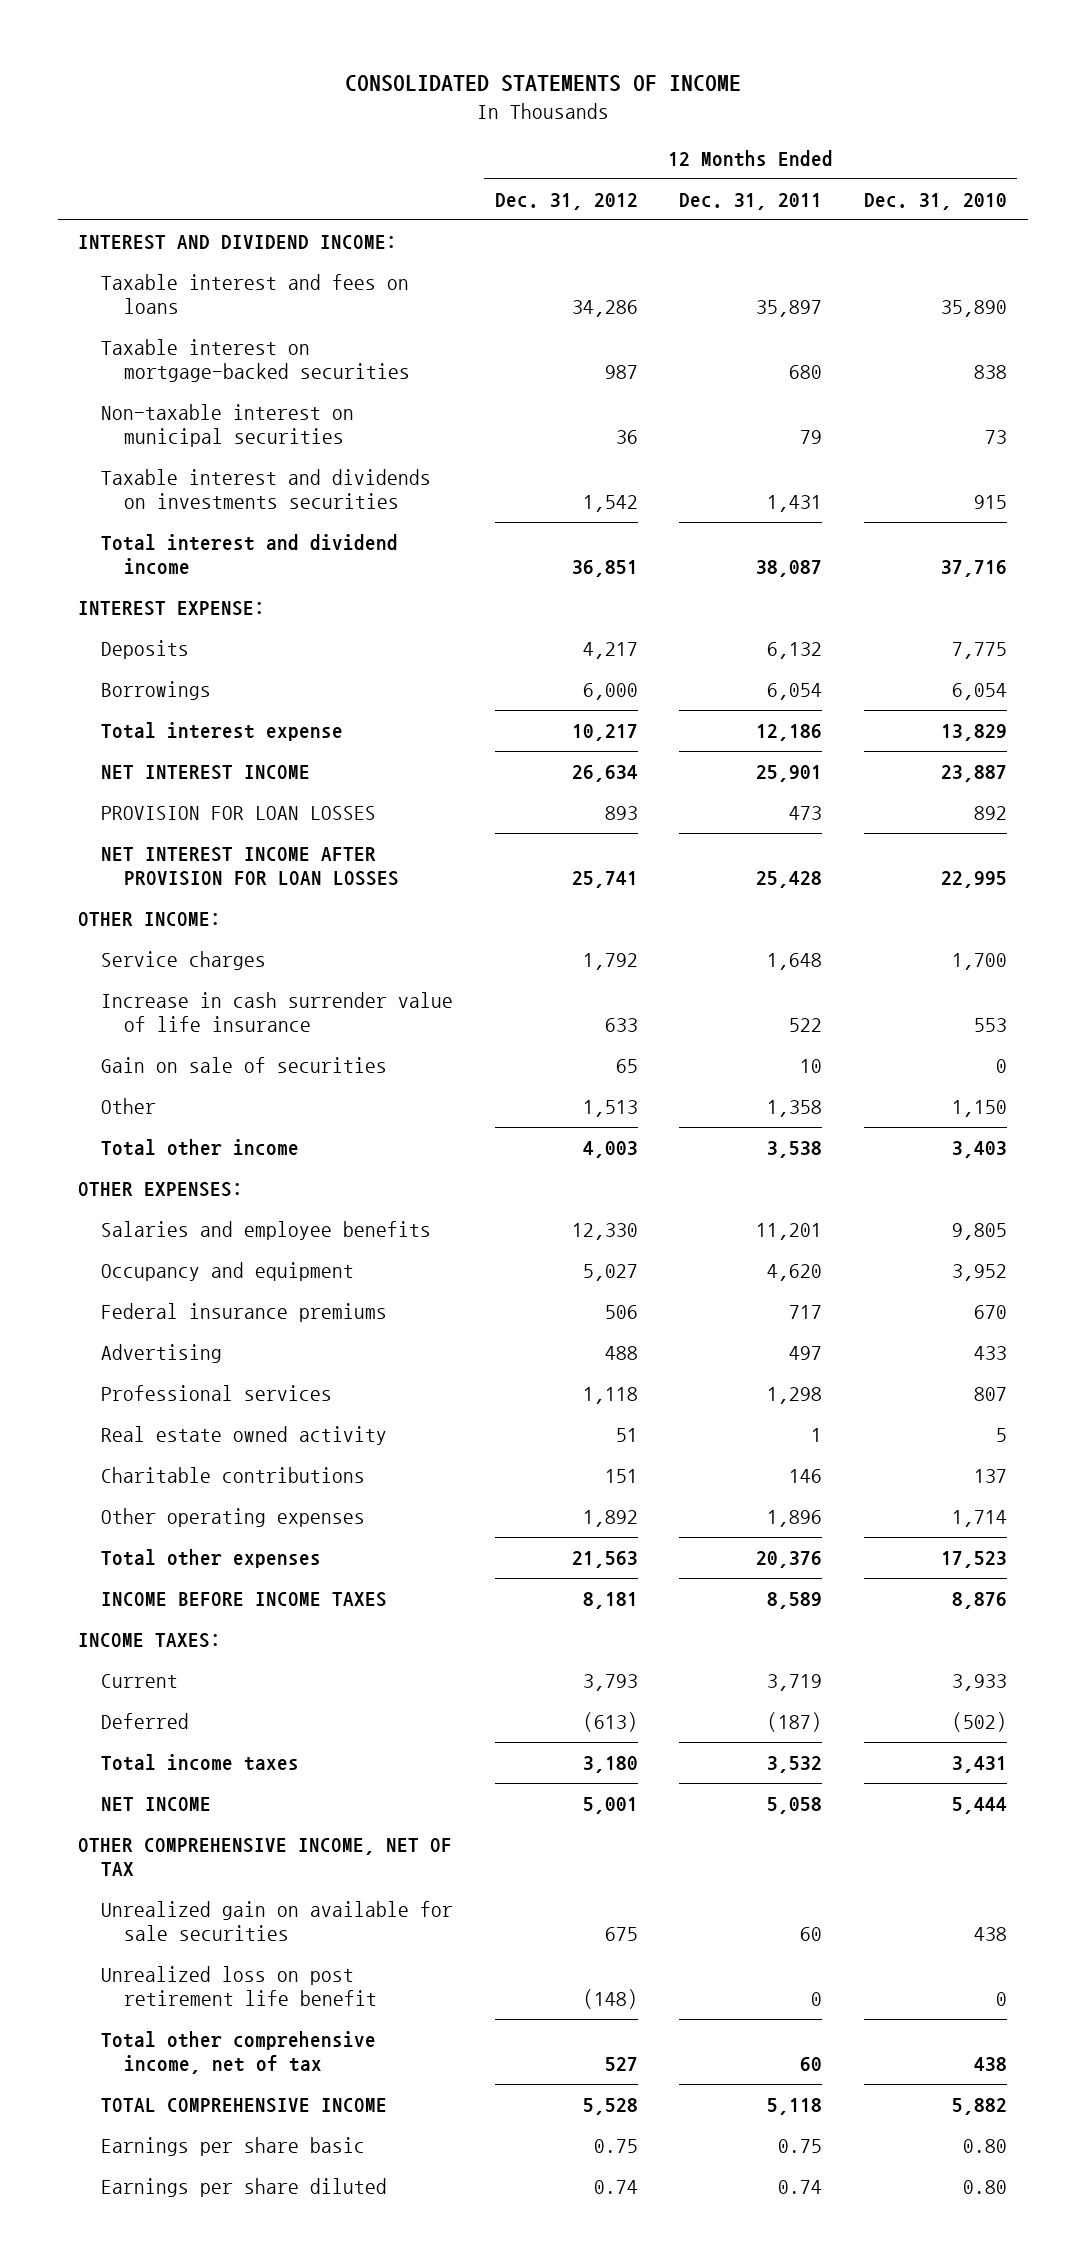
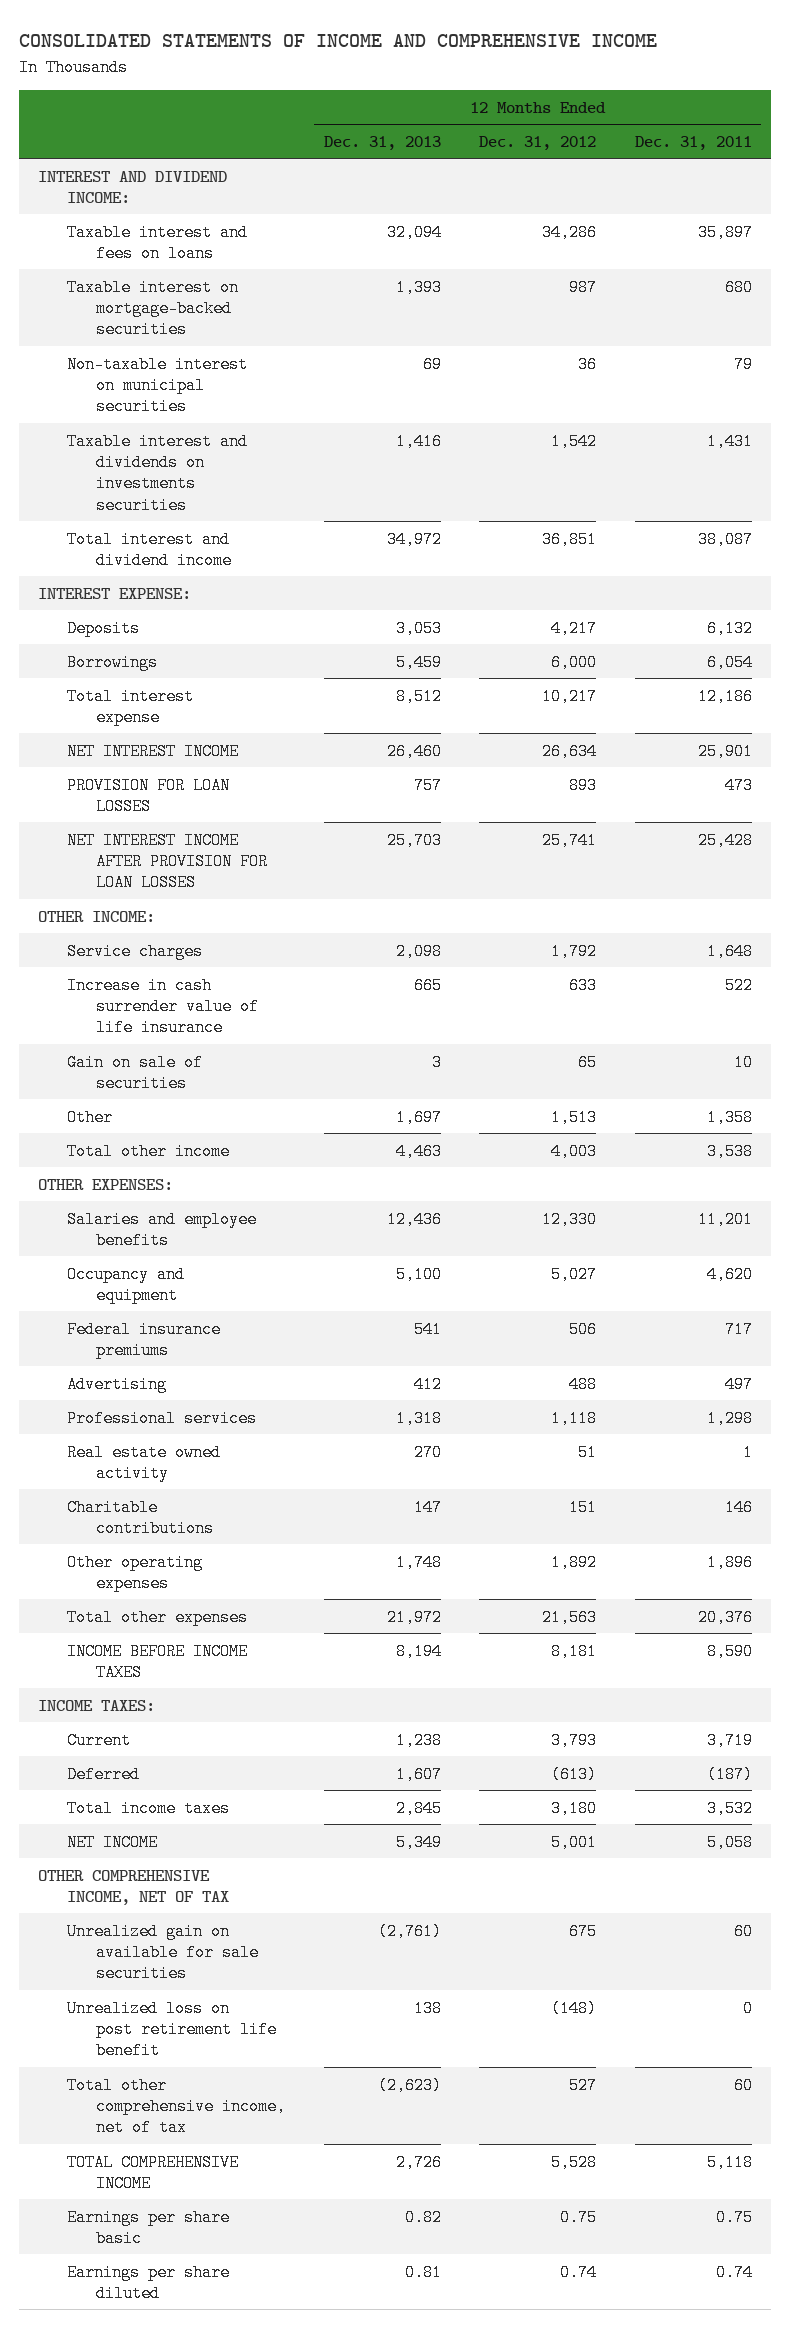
[344,74,741,92] CONSOLIDATED STATEMENTS OF INCOME -> [18,34,657,48] CONSOLIDATED STATEMENTS OF INCOME AND COMPREHENSIVE INCOME
[863,192,1007,210] Dec. 31, 2010 -> none
none -> [323,135,441,150] Dec. 31, 2013
[767,1591,823,1609] 8,589 -> [706,1642,753,1660] 8,590

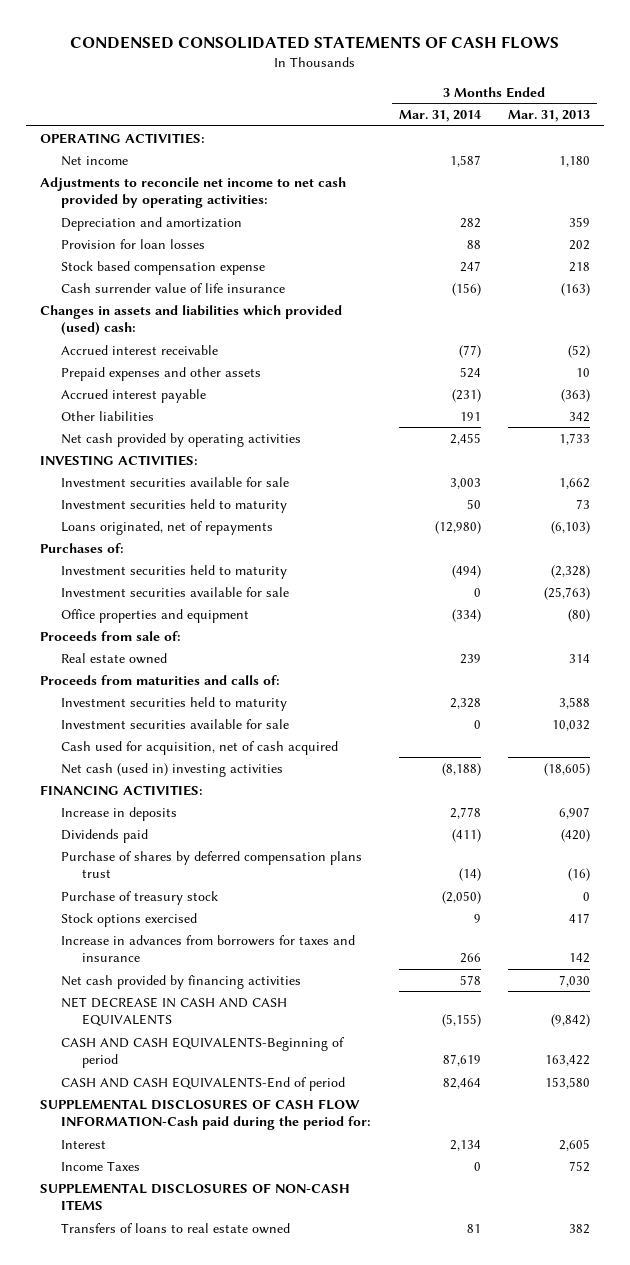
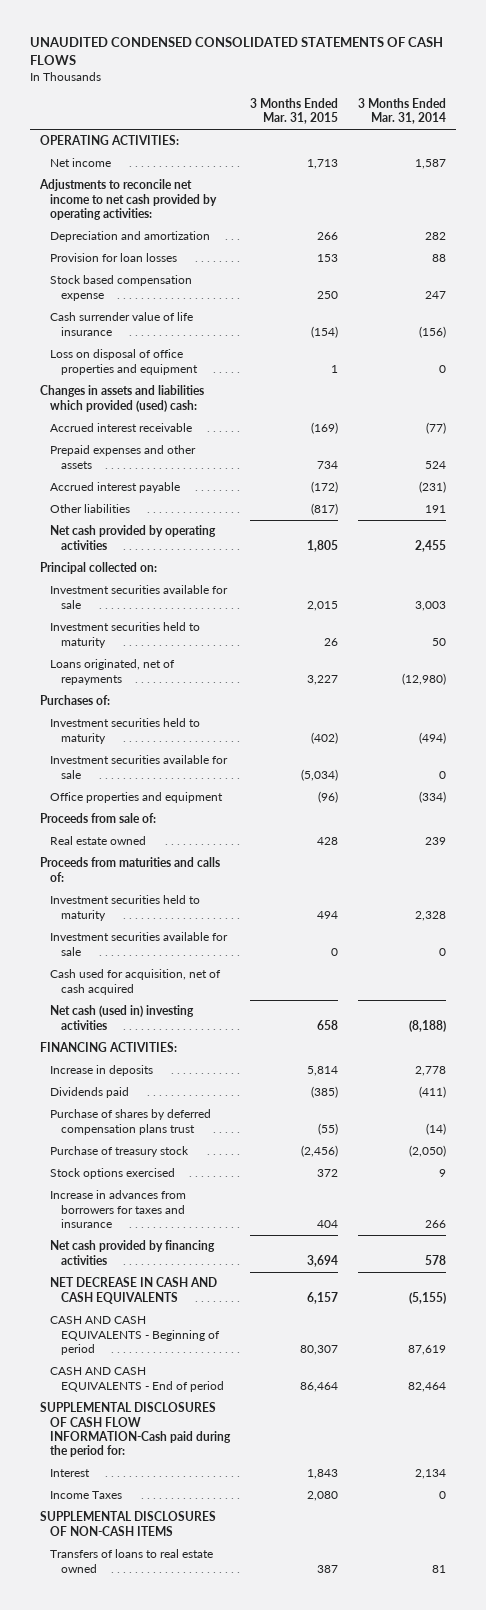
[69,35,559,49] CONDENSED CONSOLIDATED STATEMENTS OF CASH FLOWS -> [29,37,443,66] UNAUDITED CONDENSED CONSOLIDATED STATEMENTS OF CASH FLOWS
[508,110,591,123] Mar. 31, 2013 -> none
none -> [250,97,339,124] 3 Months Ended Mar. 31, 2015
none -> [50,349,198,375] Loss on disposal of office properties and equipment
[39,454,198,466] INVESTING ACTIVITIES: -> none
none -> [39,562,157,575] Principal collected on:
[60,1036,345,1069] CASH AND CASH EQUIVALENTS-Beginning of period -> [50,1316,220,1356] CASH AND CASH EQUIVALENTS - Beginning of period
[60,1076,345,1091] CASH AND CASH EQUIVALENTS-End of period -> [50,1367,224,1392] CASH AND CASH EQUIVALENTS - End of period

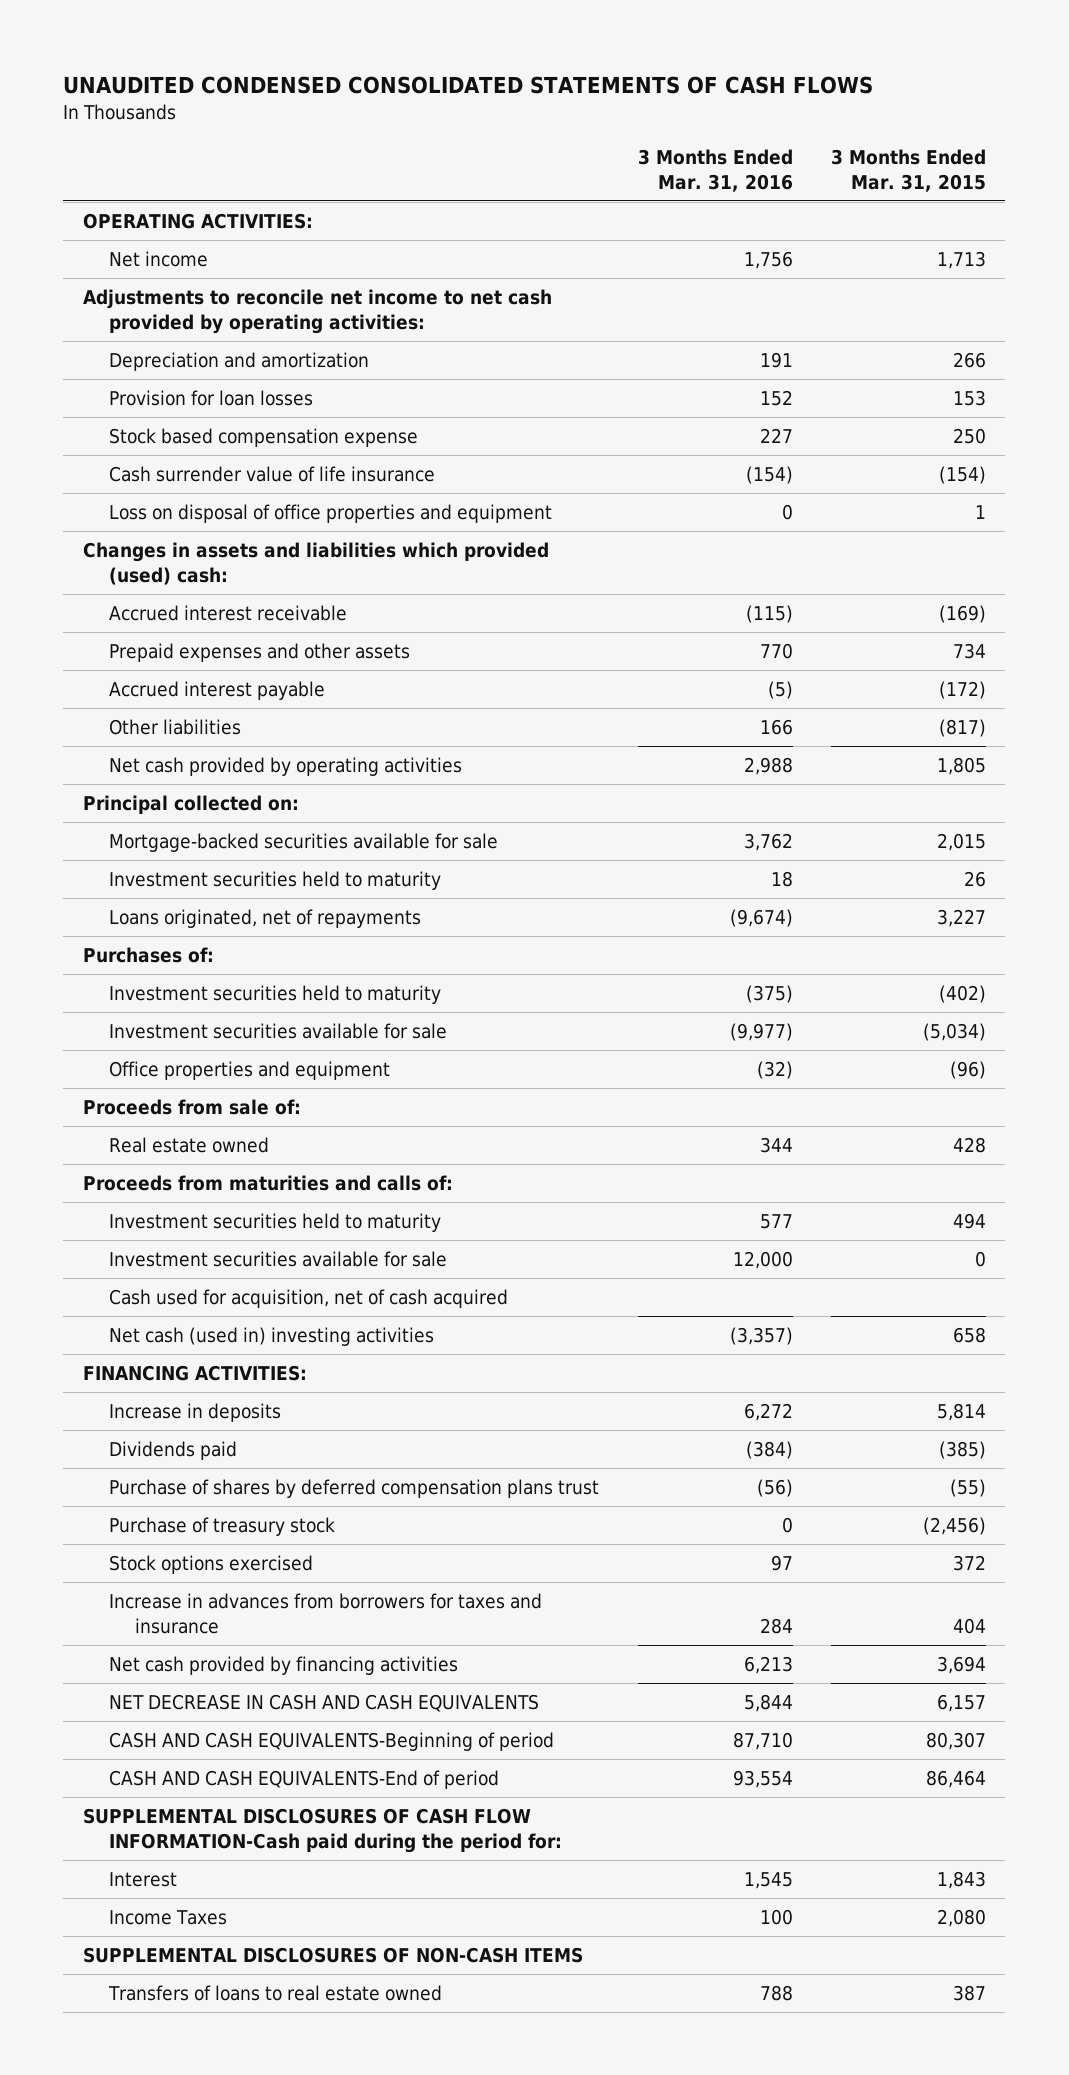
[358,97,447,124] 3 Months Ended Mar. 31, 2014 -> none
none -> [637,148,793,192] 3 Months Ended Mar. 31, 2016
[50,585,229,609] Investment securities available for sale -> [108,833,498,853] Mortgage-backed securities available for sale
[50,1316,220,1356] CASH AND CASH EQUIVALENTS - Beginning of period -> [108,1732,554,1752] CASH AND CASH EQUIVALENTS-Beginning of period
[50,1367,224,1392] CASH AND CASH EQUIVALENTS - End of period -> [108,1770,499,1790] CASH AND CASH EQUIVALENTS-End of period

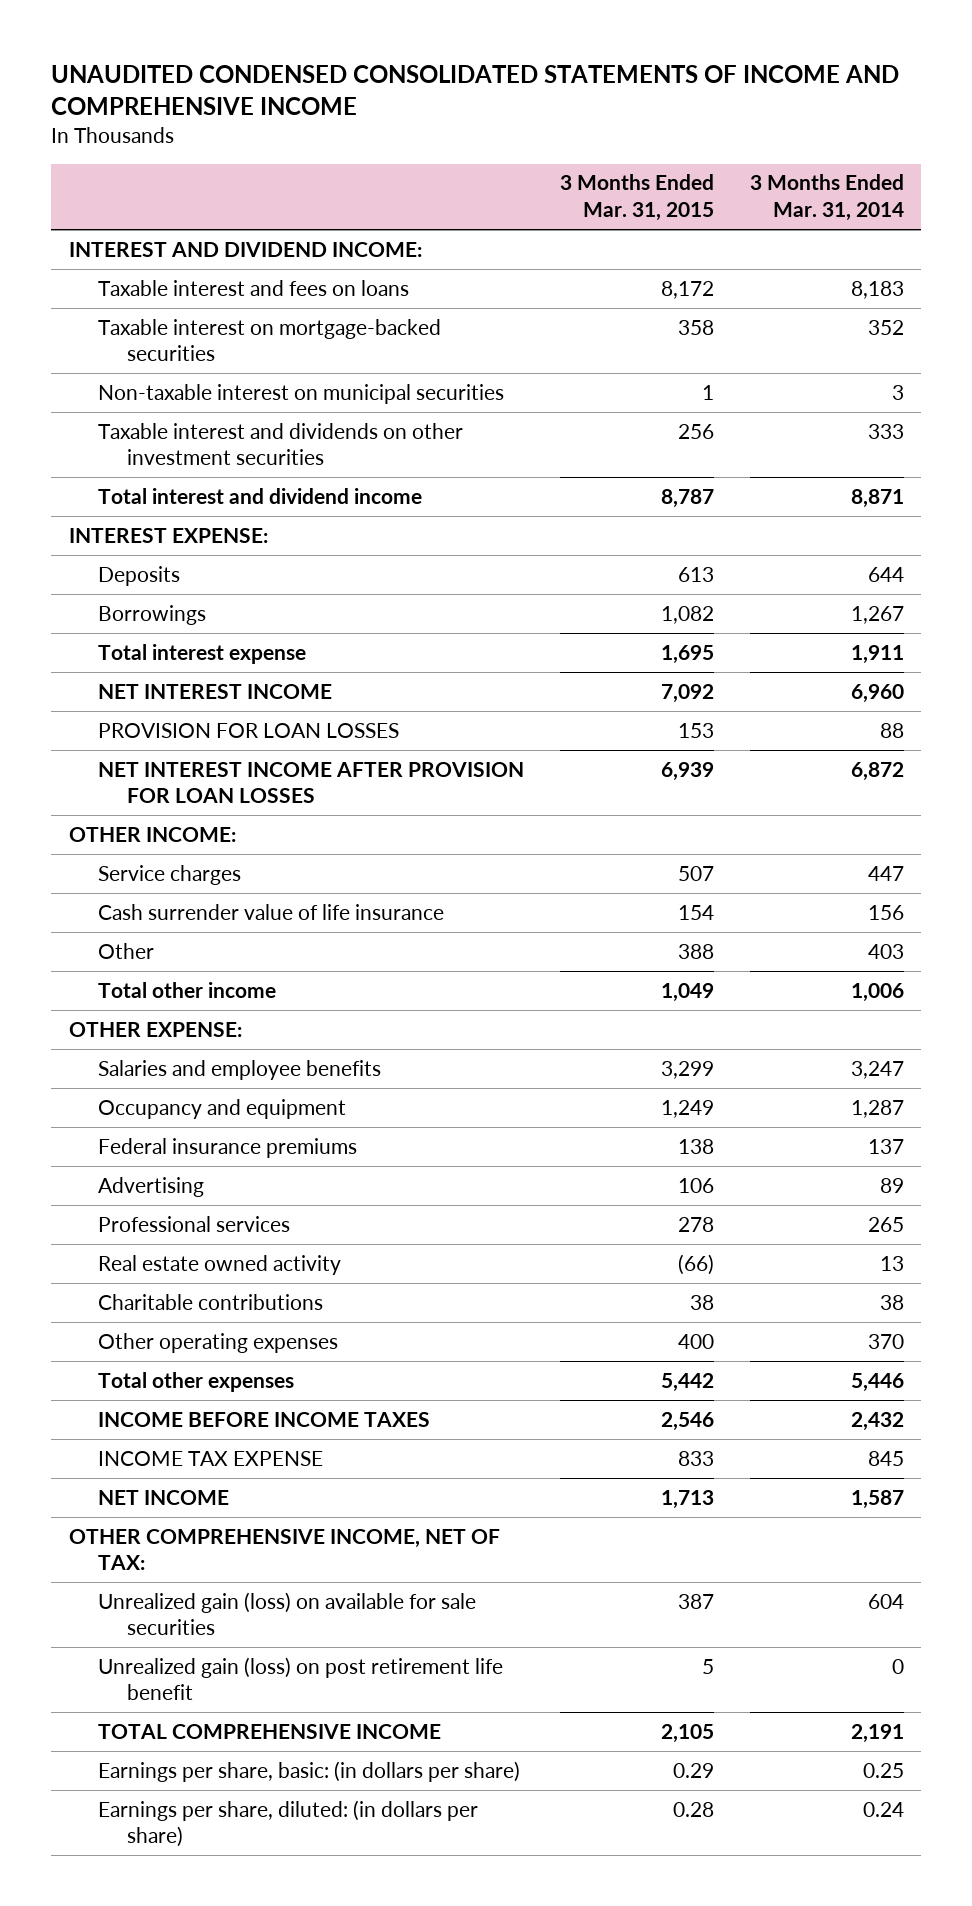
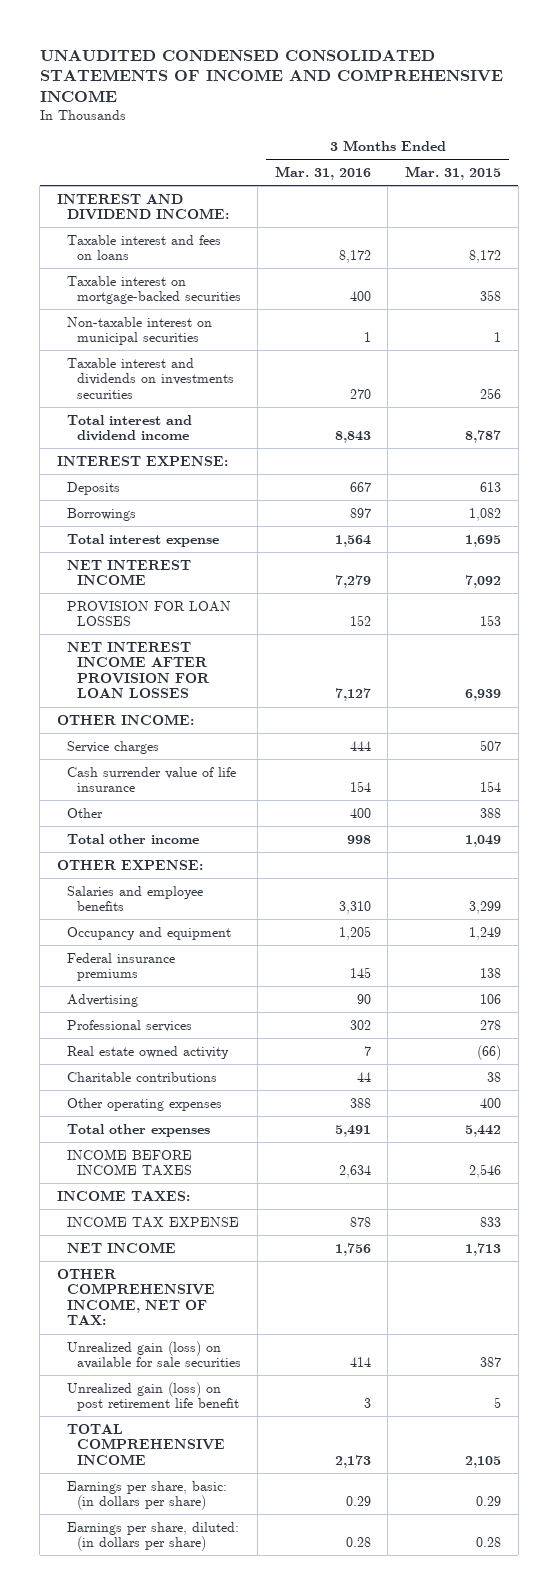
[749,174,904,222] 3 Months Ended Mar. 31, 2014 -> none
none -> [274,166,371,181] Mar. 31, 2016
[97,422,463,466] Taxable interest and dividends on other investment securities -> [66,357,234,399] Taxable interest and dividends on investments securities
none -> [56,1189,190,1201] INCOME TAXES:

